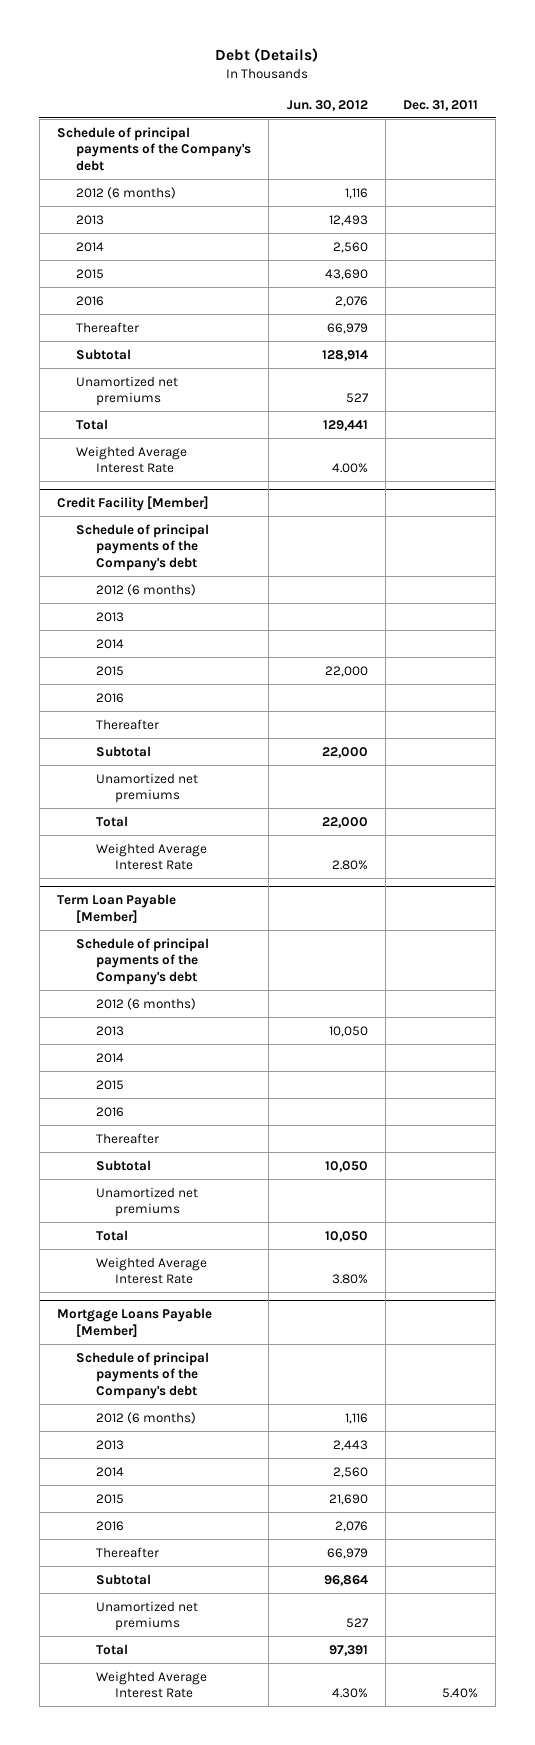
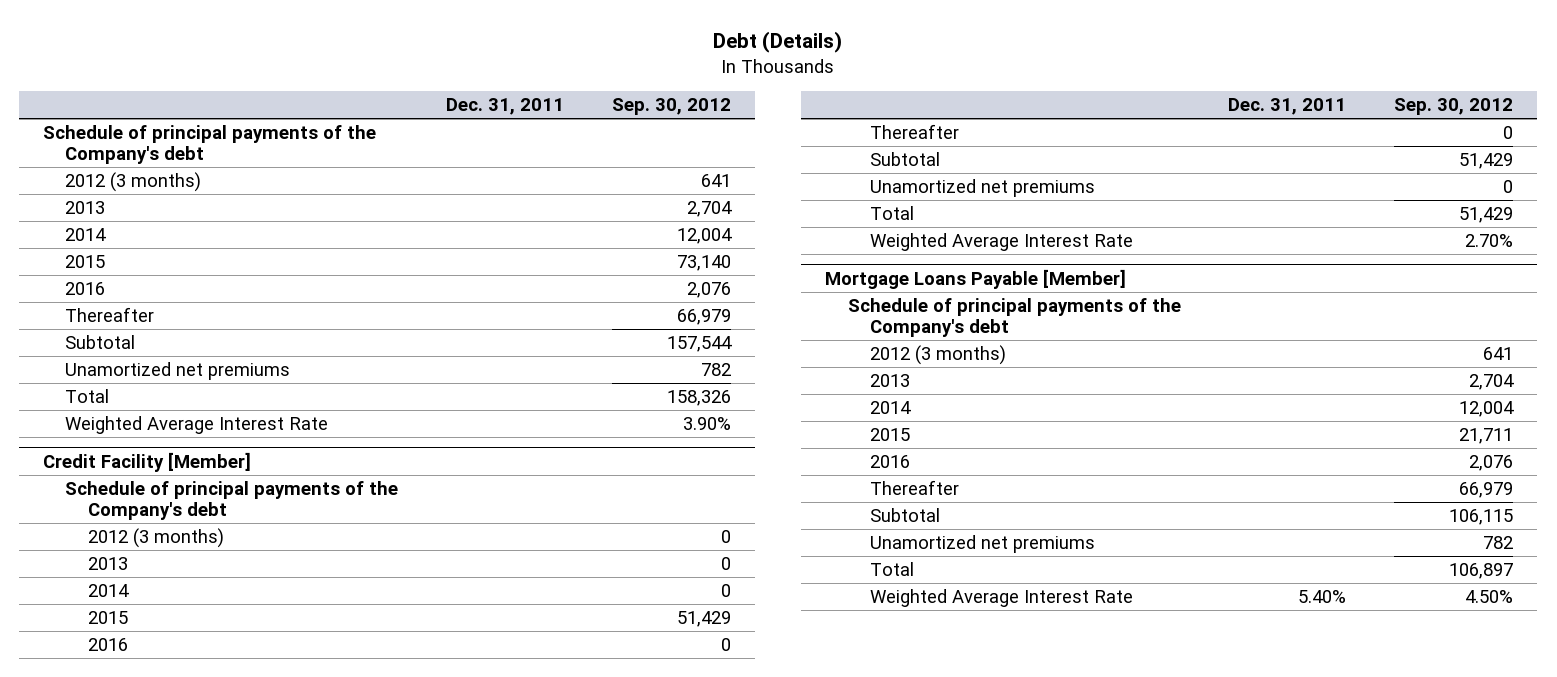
[286,99,368,111] Jun. 30, 2012 -> none
none -> [612,98,732,116] Sep. 30, 2012
[76,186,177,199] 2012 (6 months) -> [65,172,202,193] 2012 (3 months)
[95,583,196,596] 2012 (6 months) -> [87,528,224,549] 2012 (3 months)
[56,893,176,923] Term Loan Payable [Member] -> none
[76,937,210,985] Schedule of principal payments of the Company's debt -> none
[95,997,196,1010] 2012 (6 months) -> none
[95,1025,124,1036] 2013 -> none
[95,1052,124,1063] 2014 -> none
[95,1079,124,1090] 2015 -> none
[95,1106,124,1117] 2016 -> none
[95,1132,159,1144] Thereafter -> none
[95,1159,151,1171] Subtotal -> none
[95,1186,198,1218] Unamortized net premiums -> none
[95,1229,128,1241] Total -> none
[95,1256,207,1285] Weighted Average Interest Rate -> none
[95,1411,196,1424] 2012 (6 months) -> [869,345,1006,366] 2012 (3 months)

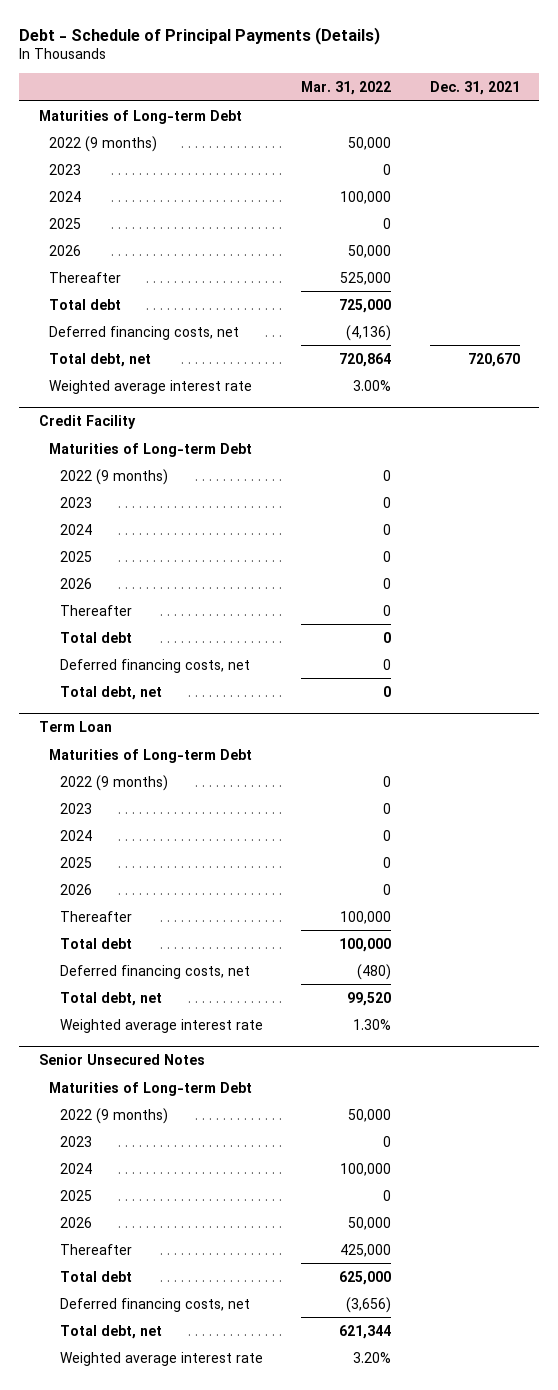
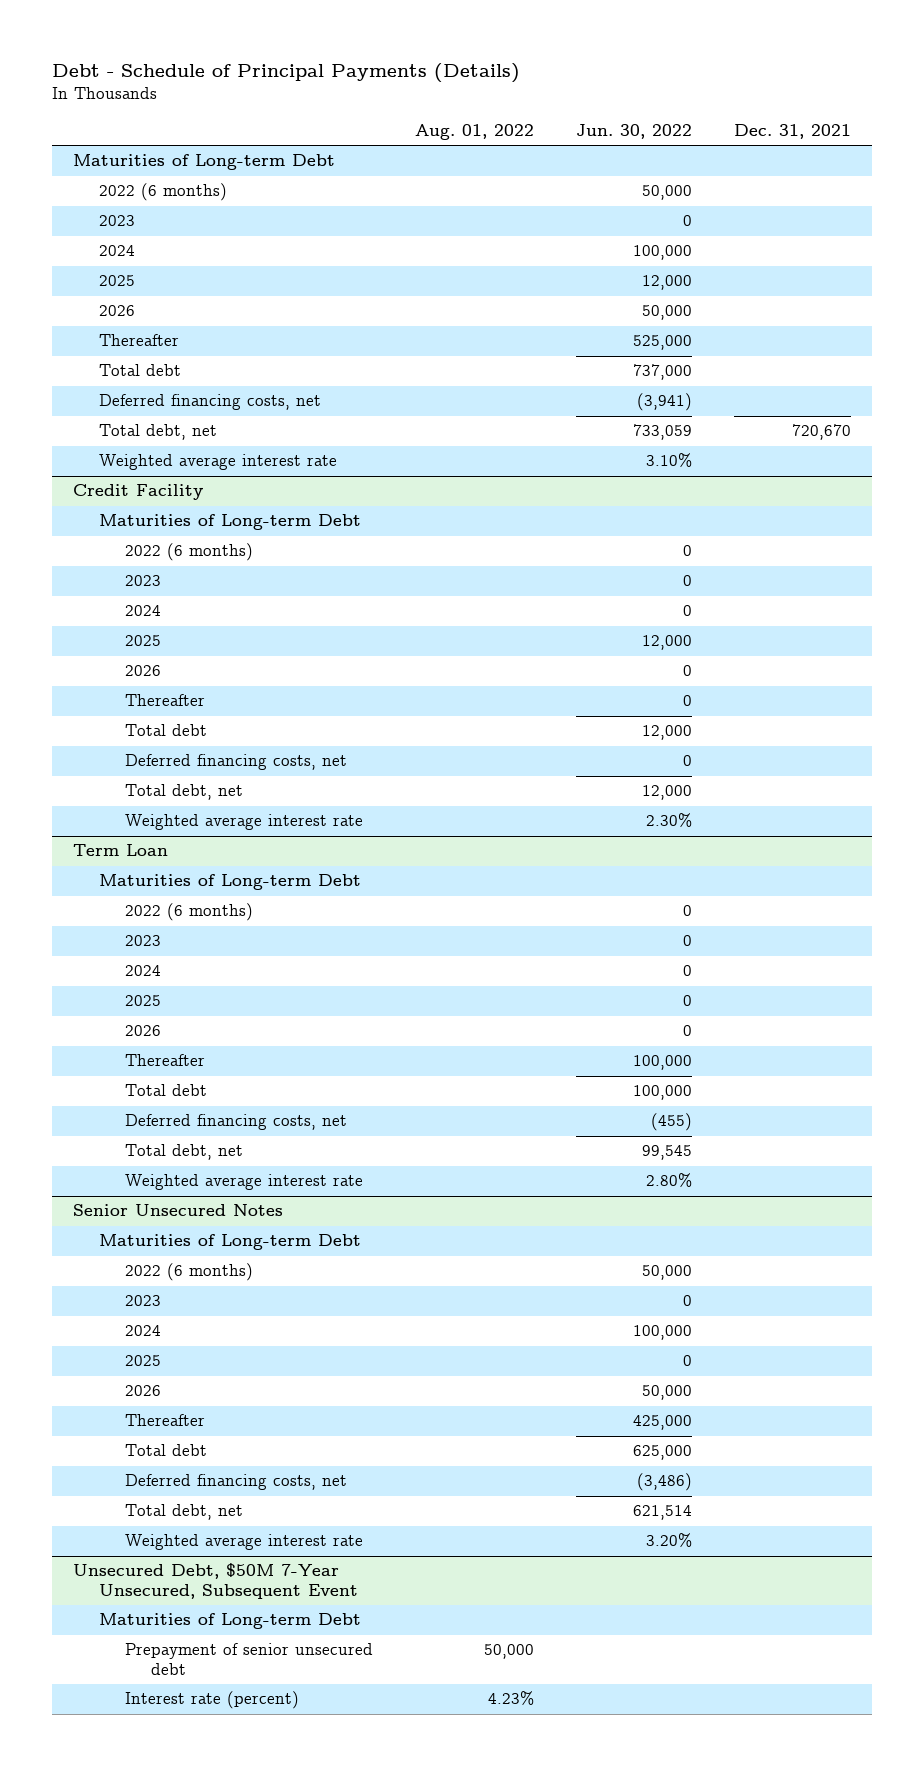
[301,80,392,95] Mar. 31, 2022 -> none
none -> [414,123,534,140] Aug. 01, 2022
none -> [575,123,692,139] Jun. 30, 2022
[49,135,158,152] 2022 (9 months) -> [98,183,227,202] 2022 (6 months)
[59,468,168,485] 2022 (9 months) -> [124,543,253,562] 2022 (6 months)
none -> [124,814,363,831] Weighted average interest rate
[59,774,168,791] 2022 (9 months) -> [124,903,253,922] 2022 (6 months)
[59,1107,168,1124] 2022 (9 months) -> [124,1263,253,1282] 2022 (6 months)
none -> [72,1563,358,1599] Unsecured Debt, $50M 7-Year Unsecured, Subsequent Event
none -> [98,1613,361,1630] Maturities of Long-term Debt
none -> [124,1643,373,1675] Prepayment of senior unsecured debt
none -> [124,1691,299,1710] Interest rate (percent)

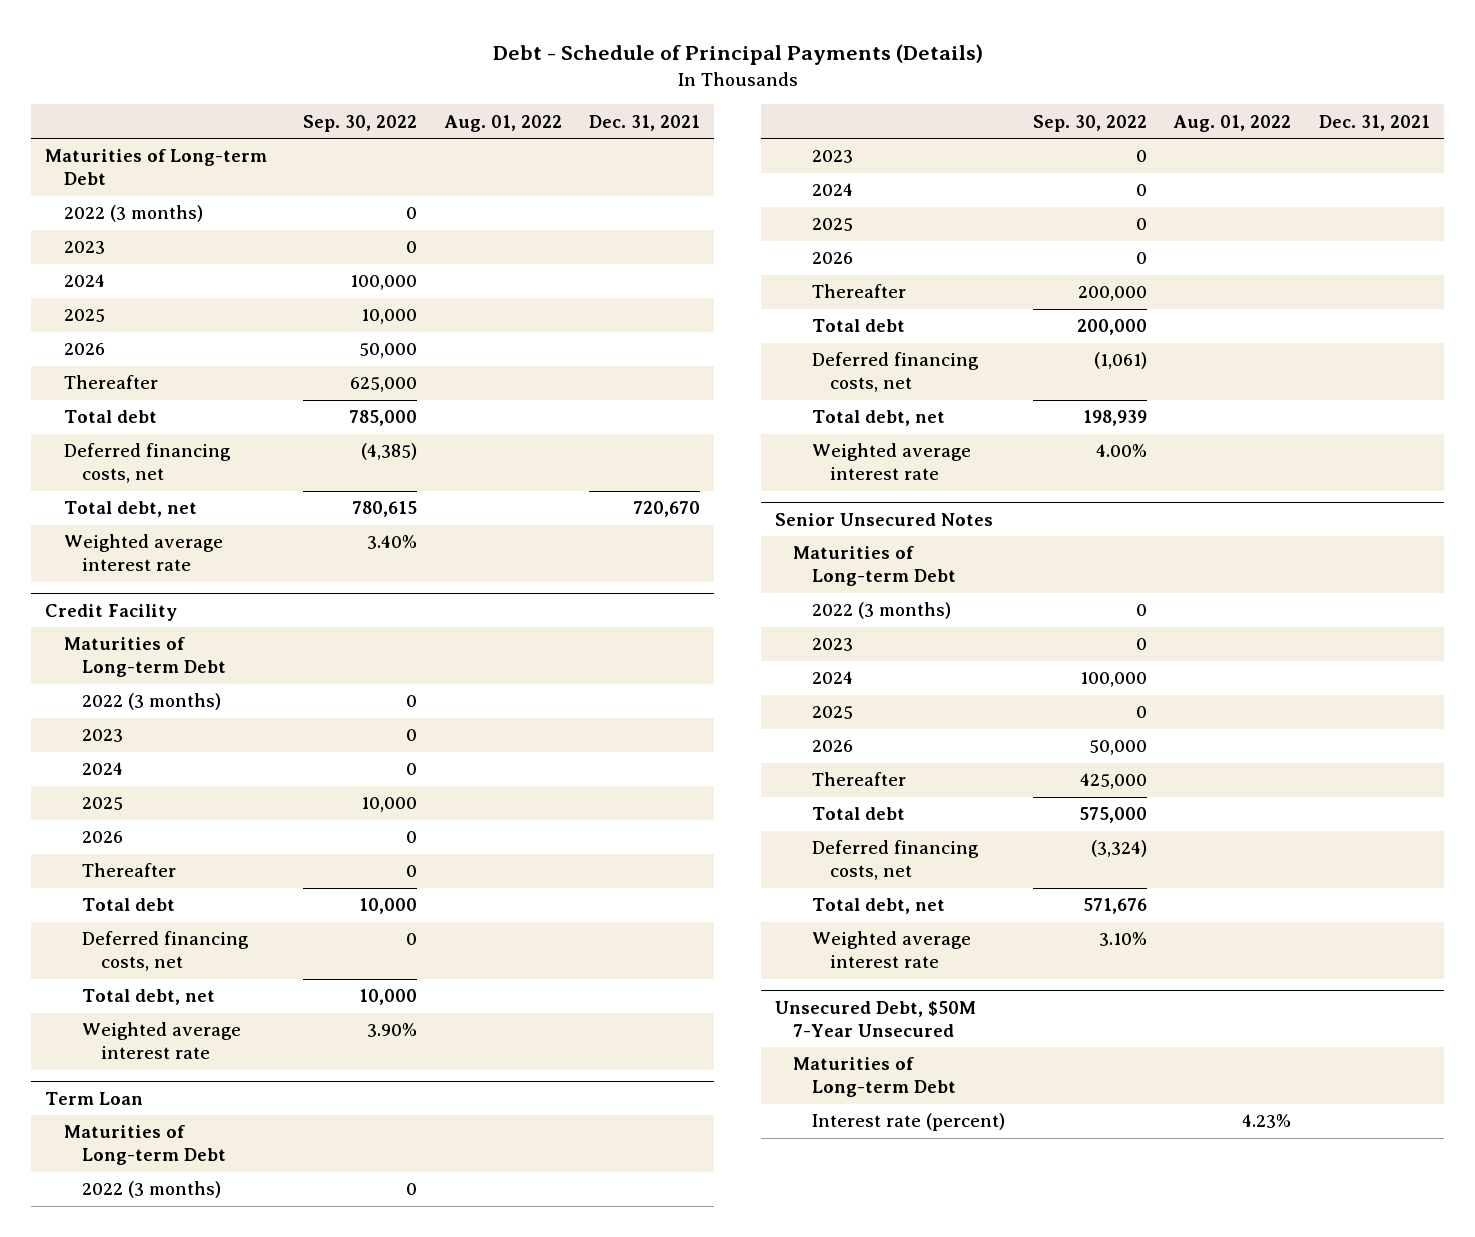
[575,123,692,139] Jun. 30, 2022 -> none
none -> [302,114,417,132] Sep. 30, 2022
[98,183,227,202] 2022 (6 months) -> [63,205,203,223] 2022 (3 months)
[124,543,253,562] 2022 (6 months) -> [82,693,222,711] 2022 (3 months)
[124,903,253,922] 2022 (6 months) -> [82,1181,222,1199] 2022 (3 months)
[124,1263,253,1282] 2022 (6 months) -> [811,602,951,620] 2022 (3 months)
[72,1563,358,1599] Unsecured Debt, $50M 7-Year Unsecured, Subsequent Event -> [774,1000,976,1037] Unsecured Debt, $50M 7-Year Unsecured
[124,1643,373,1675] Prepayment of senior unsecured debt -> none

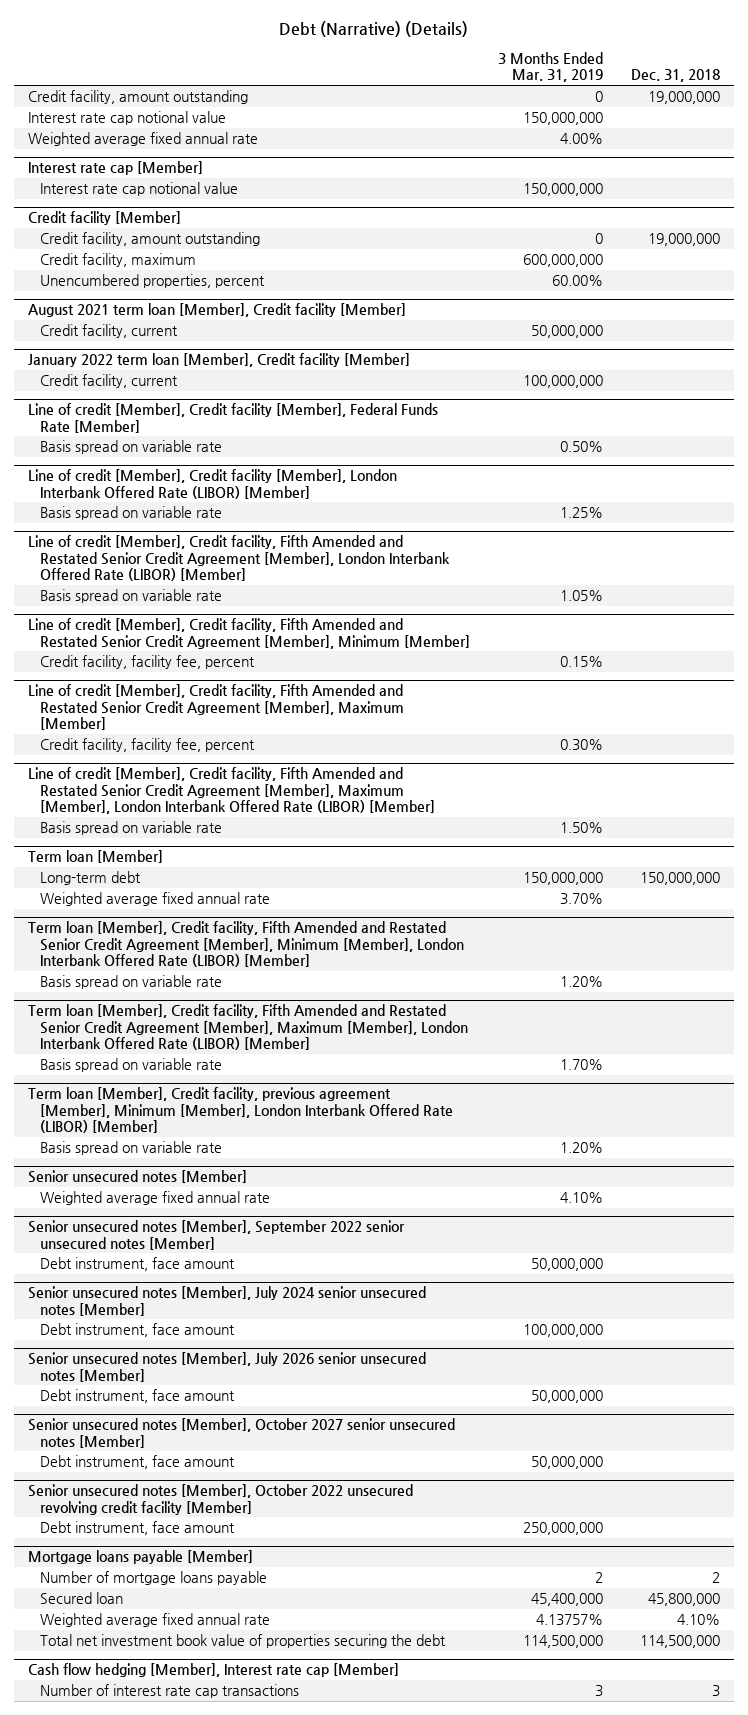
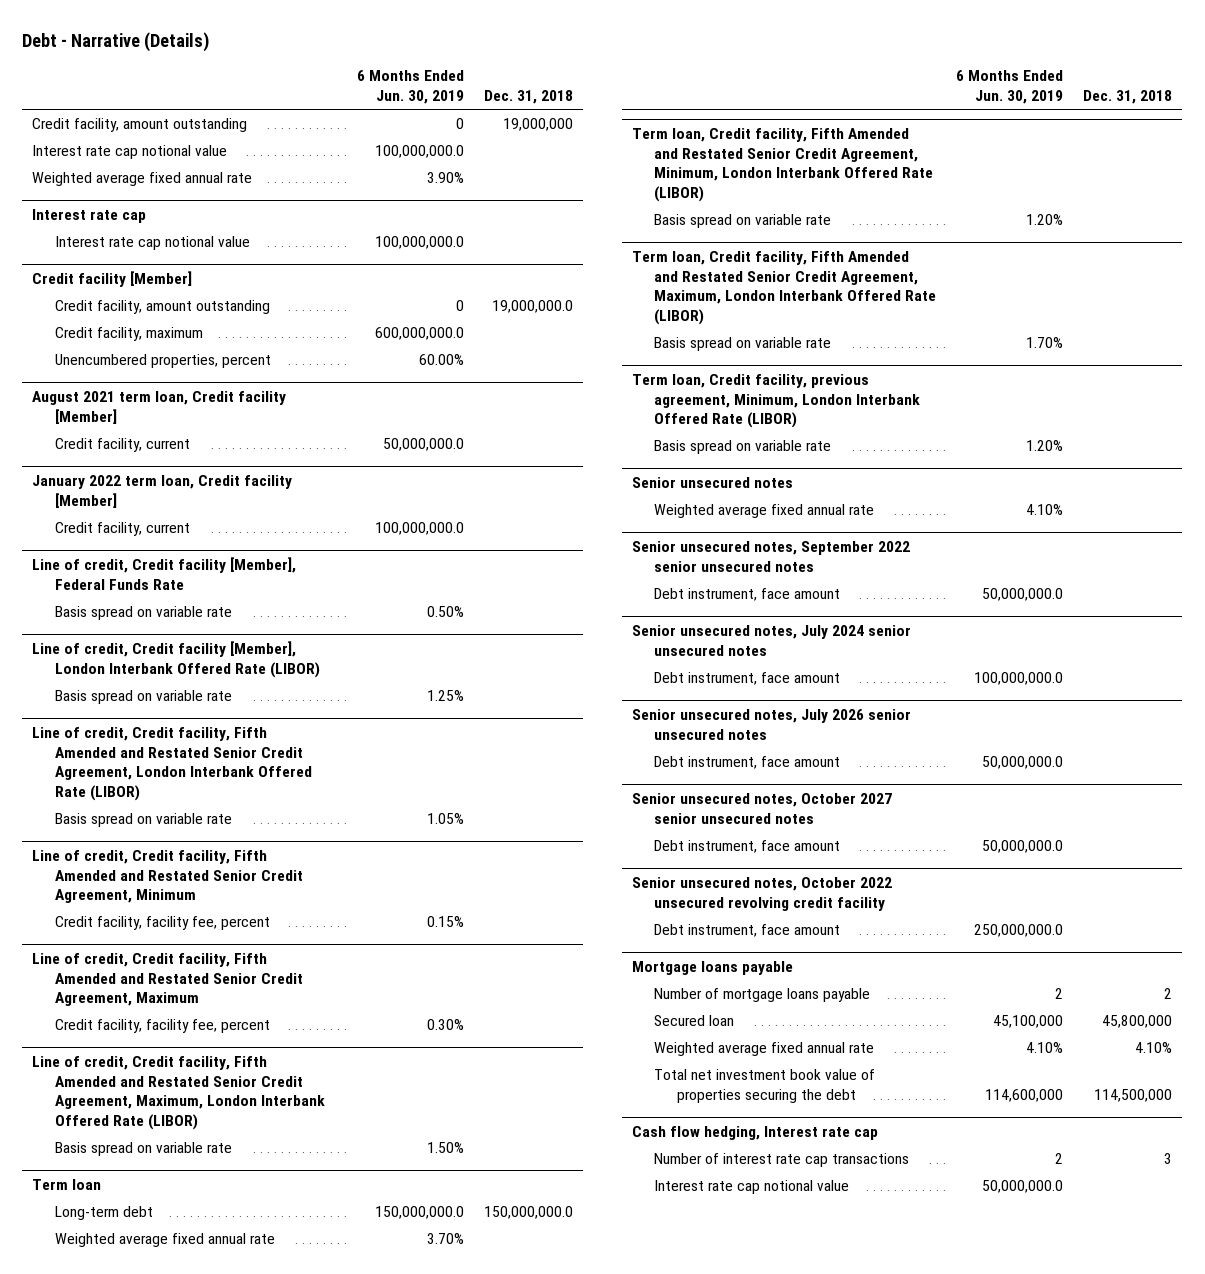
[278,21,468,38] Debt (Narrative) (Details) -> [22,31,210,52] Debt - Narrative (Details)
[497,52,603,83] 3 Months Ended Mar. 31, 2019 -> none
none -> [356,70,464,105] 6 Months Ended Jun. 30, 2019
[27,161,203,176] Interest rate cap [Member] -> [32,209,147,224] Interest rate cap
[647,233,720,247] 19,000,000 -> [491,300,573,314] 19,000,000.0
[27,303,406,318] August 2021 term loan [Member], Credit facility [Member] -> [32,391,287,424] August 2021 term loan, Credit facility [Member]
[27,353,410,368] January 2022 term loan [Member], Credit facility [Member] -> [32,475,293,508] January 2022 term loan, Credit facility [Member]
[27,403,438,433] Line of credit [Member], Credit facility [Member], Federal Funds Rate [Member] -> [32,557,297,590] Line of credit, Credit facility [Member], Federal Funds Rate
[27,469,397,499] Line of credit [Member], Credit facility [Member], London Interbank Offered Rate (LIBOR) [Member] -> [32,641,320,678] Line of credit, Credit facility [Member], London Interbank Offered Rate (LIBOR)
[27,535,451,581] Line of credit [Member], Credit facility, Fifth Amended and Restated Senior Credit Agreement [Member], London Interbank Offered Rate (LIBOR) [Member] -> [32,727,312,802] Line of credit, Credit facility, Fifth Amended and Restated Senior Credit Agreement, London Interbank Offered Rate (LIBOR)
[27,618,471,649] Line of credit [Member], Credit facility, Fifth Amended and Restated Senior Credit Agreement [Member], Minimum [Member] -> [32,850,303,904] Line of credit, Credit facility, Fifth Amended and Restated Senior Credit Agreement, Minimum
[27,684,405,730] Line of credit [Member], Credit facility, Fifth Amended and Restated Senior Credit Agreement [Member], Maximum [Member] -> [32,953,303,1007] Line of credit, Credit facility, Fifth Amended and Restated Senior Credit Agreement, Maximum
[27,767,436,814] Line of credit [Member], Credit facility, Fifth Amended and Restated Senior Credit Agreement [Member], Maximum [Member], London Interbank Offered Rate (LIBOR) [Member] -> [32,1056,325,1131] Line of credit, Credit facility, Fifth Amended and Restated Senior Credit Agreement, Maximum, London Interbank Offered Rate (LIBOR)
[27,850,163,864] Term loan [Member] -> [32,1179,102,1191] Term loan
[639,872,720,886] 150,000,000 -> [483,1206,573,1220] 150,000,000.0
[27,921,465,967] Term loan [Member], Credit facility, Fifth Amended and Restated Senior Credit Agreement [Member], Minimum [Member], London Interbank Offered Rate (LIBOR) [Member] -> [631,128,934,203] Term loan, Credit facility, Fifth Amended and Restated Senior Credit Agreement, Minimum, London Interbank Offered Rate (LIBOR)
[27,1004,469,1050] Term loan [Member], Credit facility, Fifth Amended and Restated Senior Credit Agreement [Member], Maximum [Member], London Interbank Offered Rate (LIBOR) [Member] -> [631,251,937,326] Term loan, Credit facility, Fifth Amended and Restated Senior Credit Agreement, Maximum, London Interbank Offered Rate (LIBOR)
[27,1087,454,1133] Term loan [Member], Credit facility, previous agreement [Member], Minimum [Member], London Interbank Offered Rate (LIBOR) [Member] -> [631,374,921,429] Term loan, Credit facility, previous agreement, Minimum, London Interbank Offered Rate (LIBOR)
[27,1170,247,1184] Senior unsecured notes [Member] -> [631,477,793,489] Senior unsecured notes
[27,1220,405,1250] Senior unsecured notes [Member], September 2022 senior unsecured notes [Member] -> [631,541,910,572] Senior unsecured notes, September 2022 senior unsecured notes
[27,1286,426,1316] Senior unsecured notes [Member], July 2024 senior unsecured notes [Member] -> [631,625,911,656] Senior unsecured notes, July 2024 senior unsecured notes
[27,1352,426,1382] Senior unsecured notes [Member], July 2026 senior unsecured notes [Member] -> [631,709,911,740] Senior unsecured notes, July 2026 senior unsecured notes
[27,1418,455,1448] Senior unsecured notes [Member], October 2027 senior unsecured notes [Member] -> [631,793,892,824] Senior unsecured notes, October 2027 senior unsecured notes
[27,1484,413,1515] Senior unsecured notes [Member], October 2022 unsecured revolving credit facility [Member] -> [631,877,892,911] Senior unsecured notes, October 2022 unsecured revolving credit facility
[27,1550,253,1565] Mortgage loans payable [Member] -> [631,961,793,976] Mortgage loans payable
[27,1663,399,1678] Cash flow hedging [Member], Interest rate cap [Member] -> [631,1126,878,1141] Cash flow hedging, Interest rate cap
none -> [654,1180,850,1195] Interest rate cap notional value

